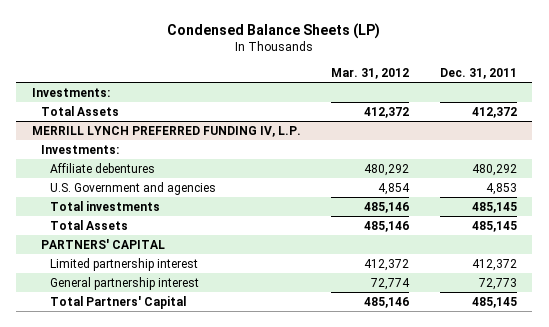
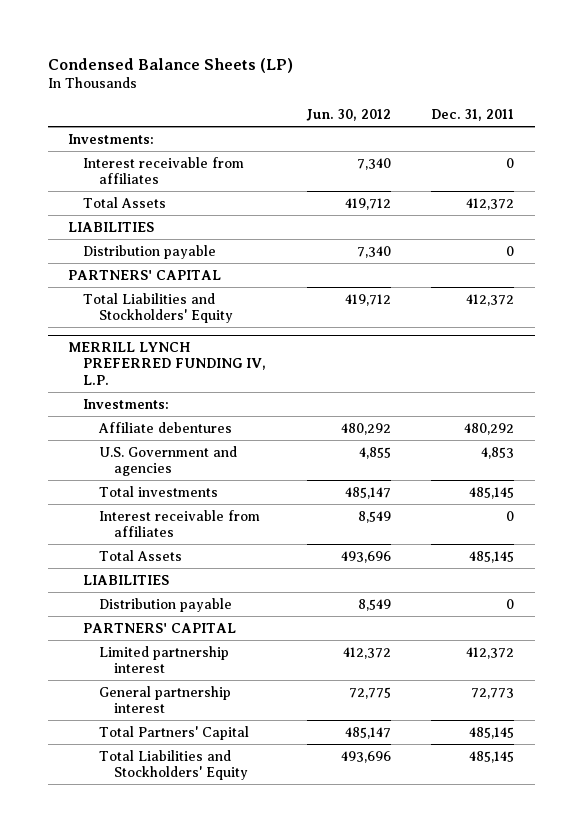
[331,68,410,80] Mar. 31, 2012 -> none
none -> [305,109,391,122] Jun. 30, 2012
none -> [83,156,245,185] Interest receivable from affiliates
none -> [68,221,155,232] LIABILITIES
none -> [83,244,217,259] Distribution payable
none -> [68,269,222,280] PARTNERS' CAPITAL
none -> [83,292,233,324] Total Liabilities and Stockholders' Equity
none -> [98,509,260,538] Interest receivable from affiliates
none -> [83,574,170,585] LIABILITIES
none -> [98,597,232,612] Distribution payable
none -> [98,749,248,781] Total Liabilities and Stockholders' Equity

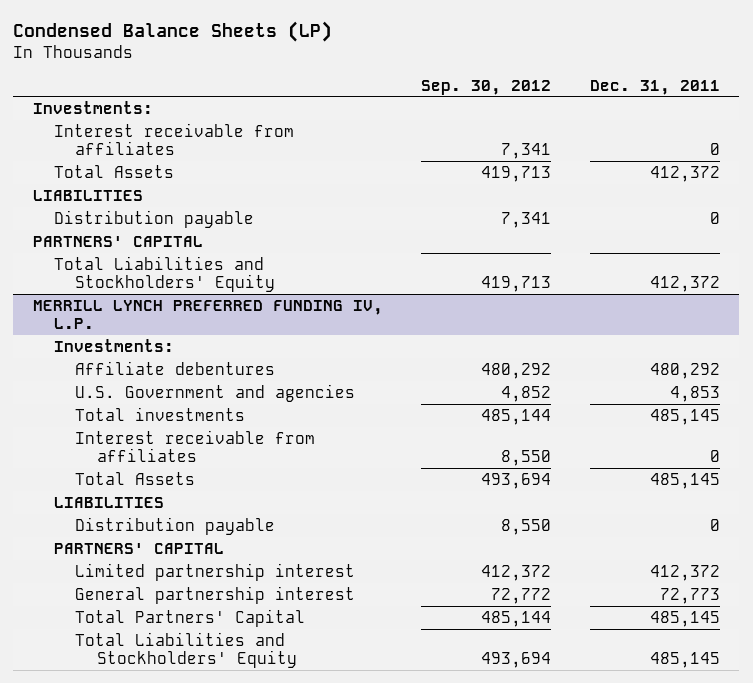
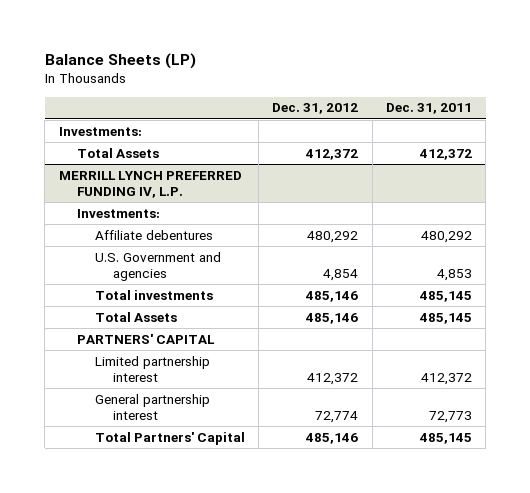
[13,21,333,43] Condensed Balance Sheets (LP) -> [44,53,196,70] Balance Sheets (LP)
[421,79,552,95] Sep. 30, 2012 -> none
none -> [272,103,359,115] Dec. 31, 2012
[54,122,295,155] Interest receivable from affiliates -> none
[32,189,143,201] LIABILITIES -> none
[54,209,255,228] Distribution payable -> none
[32,235,203,247] PARTNERS' CAPITAL -> none
[54,255,276,292] Total Liabilities and Stockholders' Equity -> none
[75,429,316,462] Interest receivable from affiliates -> none
[54,496,165,508] LIABILITIES -> none
[75,516,276,535] Distribution payable -> none
[75,631,297,668] Total Liabilities and Stockholders' Equity -> none

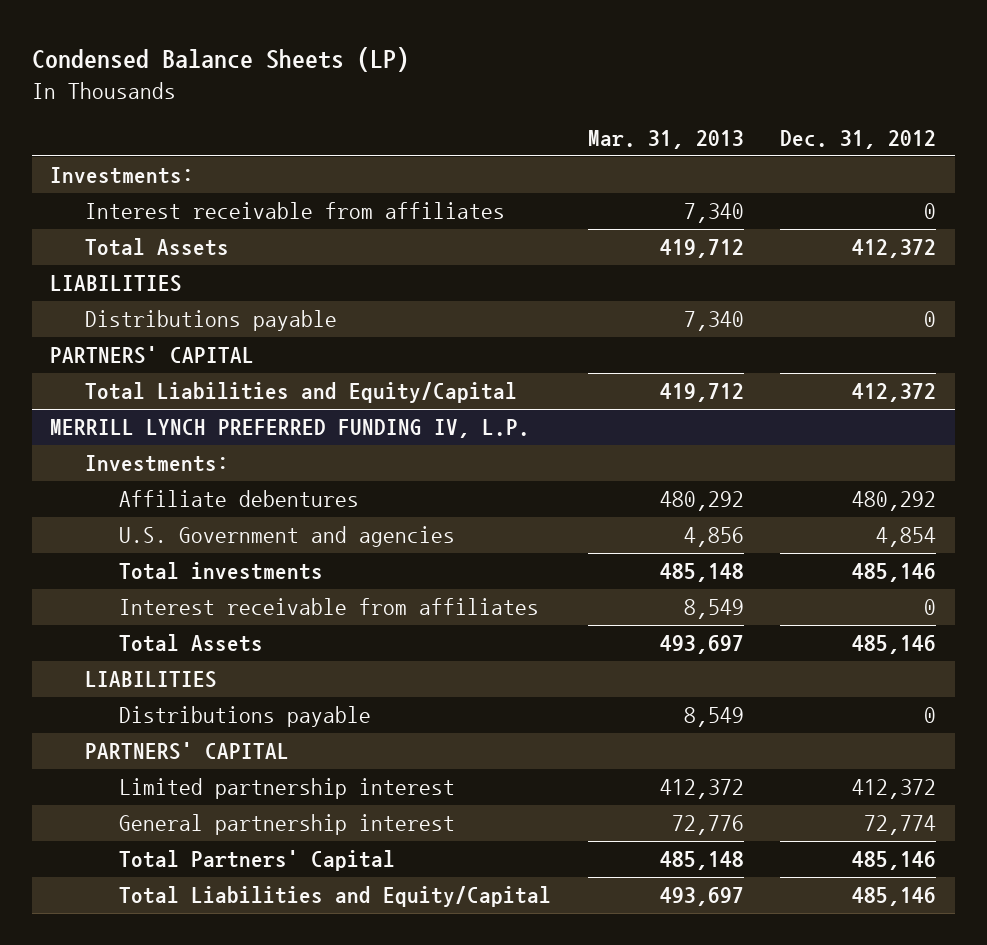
[44,53,196,70] Balance Sheets (LP) -> [32,47,410,73] Condensed Balance Sheets (LP)
[385,103,472,115] Dec. 31, 2011 -> none
none -> [587,130,744,150] Mar. 31, 2013
none -> [84,202,505,220] Interest receivable from affiliates
none -> [50,275,183,293] LIABILITIES
none -> [84,310,337,332] Distributions payable
none -> [50,346,255,365] PARTNERS' CAPITAL
none -> [84,382,517,404] Total Liabilities and Equity/Capital
none -> [119,598,540,616] Interest receivable from affiliates
none -> [84,671,217,689] LIABILITIES
none -> [119,706,372,728] Distributions payable
none -> [119,886,552,908] Total Liabilities and Equity/Capital

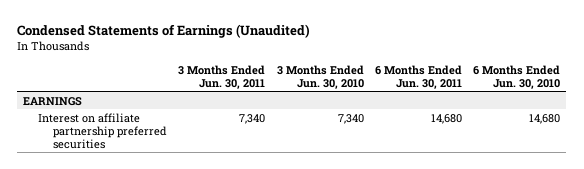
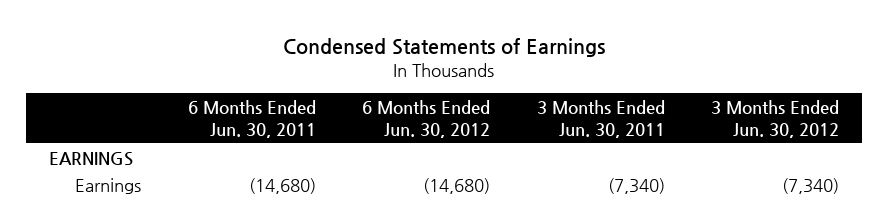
[17,23,311,38] Condensed Statements of Earnings (Unaudited) -> [283,37,606,57] Condensed Statements of Earnings
[276,64,364,89] 3 Months Ended Jun. 30, 2010 -> none
[473,64,561,89] 6 Months Ended Jun. 30, 2010 -> none
none -> [362,99,491,138] 6 Months Ended Jun. 30, 2012
none -> [711,99,840,138] 3 Months Ended Jun. 30, 2012
[37,112,167,149] Interest on affiliate partnership preferred securities -> none
none -> [75,177,142,194] Earnings

